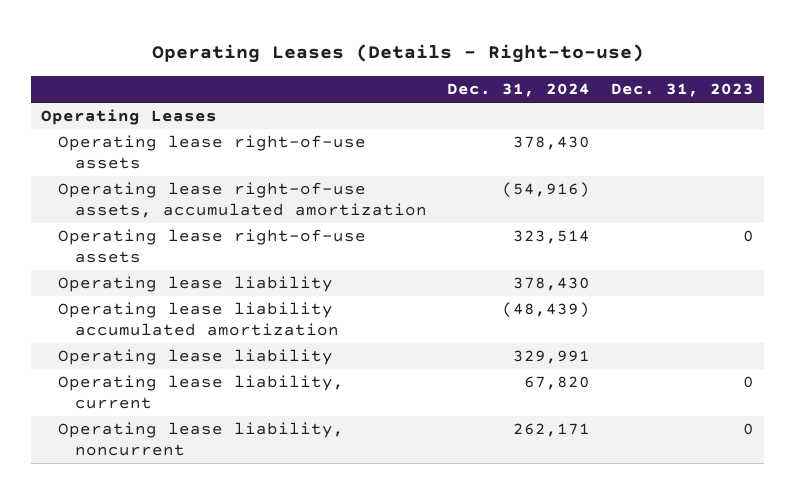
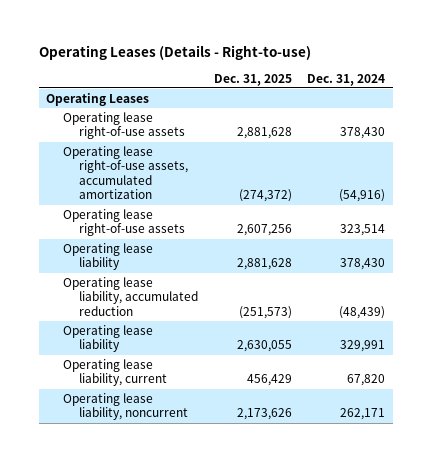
[611,83,755,98] Dec. 31, 2023 -> none
none -> [213,73,292,86] Dec. 31, 2025
[58,302,339,336] Operating lease liability accumulated amortization -> [62,276,199,316] Operating lease liability, accumulated reduction

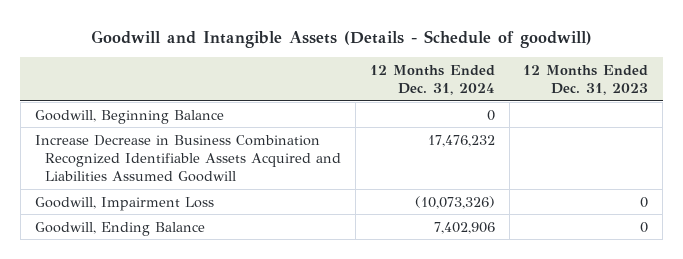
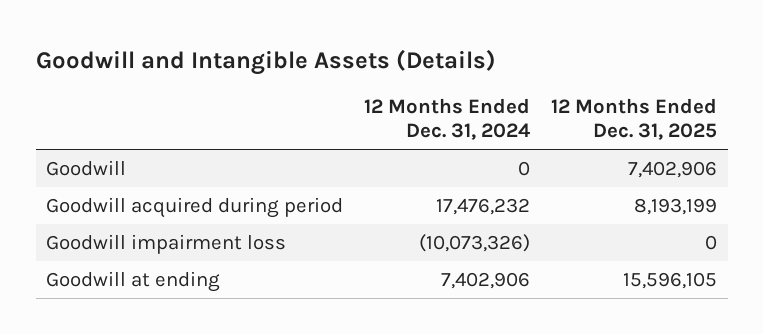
[90,29,592,48] Goodwill and Intangible Assets (Details - Schedule of goodwill) -> [35,48,496,75] Goodwill and Intangible Assets (Details)
[523,64,649,95] 12 Months Ended Dec. 31, 2023 -> none
none -> [551,98,718,141] 12 Months Ended Dec. 31, 2025
[34,109,224,124] Goodwill, Beginning Balance -> [46,159,127,176] Goodwill
[34,134,342,182] Increase Decrease in Business Combination Recognized Identifiable Assets Acquired and Liabilities Assumed Goodwill -> [46,196,344,218] Goodwill acquired during period
[34,196,214,211] Goodwill, Impairment Loss -> [46,233,287,254] Goodwill impairment loss
[34,221,205,236] Goodwill, Ending Balance -> [46,270,221,292] Goodwill at ending

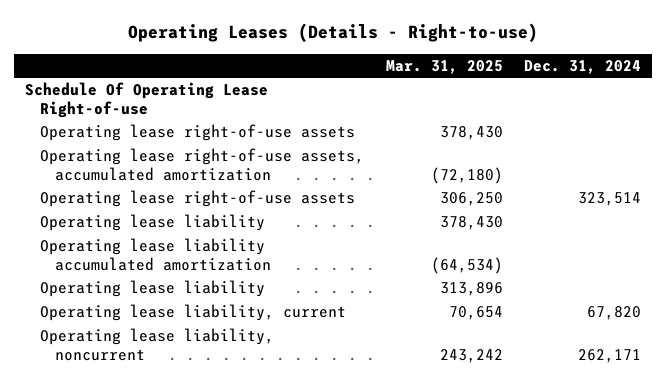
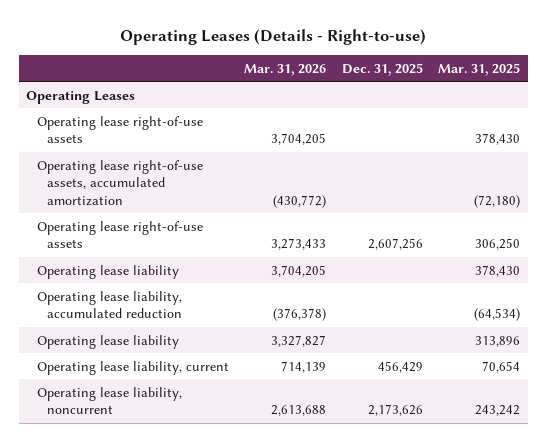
[524,59,642,74] Dec. 31, 2024 -> none
none -> [244,63,327,76] Mar. 31, 2026
none -> [341,62,423,76] Dec. 31, 2025
[25,82,269,118] Schedule Of Operating Lease Right-of-use -> none
none -> [26,90,136,104] Operating Leases
[40,238,272,271] Operating lease liability accumulated amortization -> [36,290,182,319] Operating lease liability, accumulated reduction

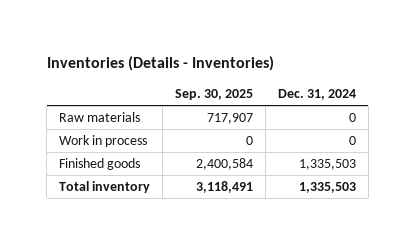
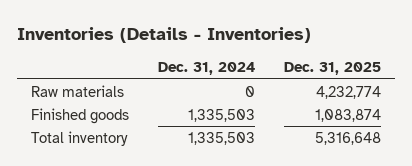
[175,89,254,101] Sep. 30, 2025 -> none
none -> [283,62,381,76] Dec. 31, 2025
[59,135,148,148] Work in process -> none

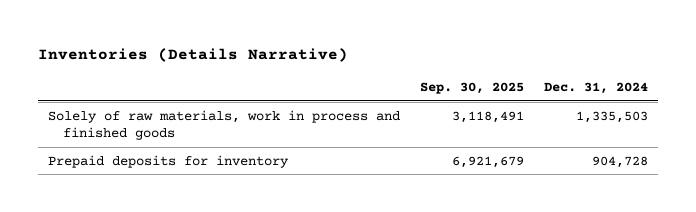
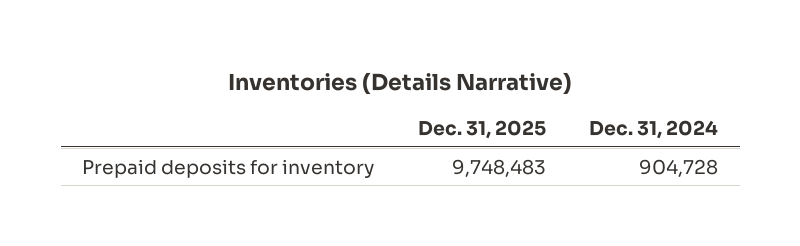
[419,81,524,94] Sep. 30, 2025 -> none
none -> [417,119,546,139] Dec. 31, 2025
[47,109,400,141] Solely of raw materials, work in process and finished goods -> none

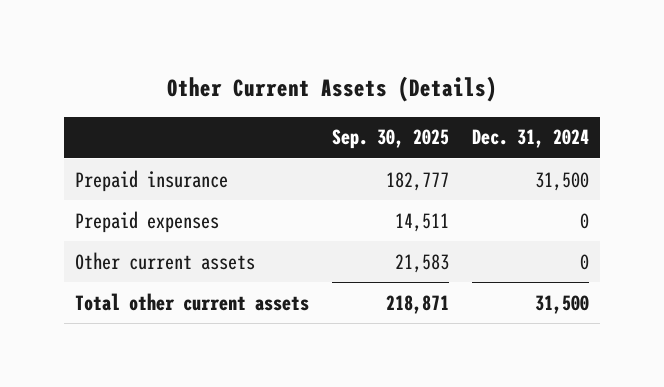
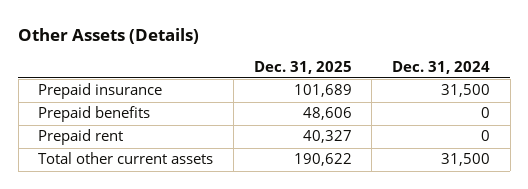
[167,76,498,103] Other Current Assets (Details) -> [18,27,200,44] Other Assets (Details)
[332,129,450,150] Sep. 30, 2025 -> none
none -> [253,60,352,74] Dec. 31, 2025
[75,251,256,270] Other current assets -> none
[75,210,220,233] Prepaid expenses -> [38,106,151,123] Prepaid benefits
none -> [38,129,124,146] Prepaid rent

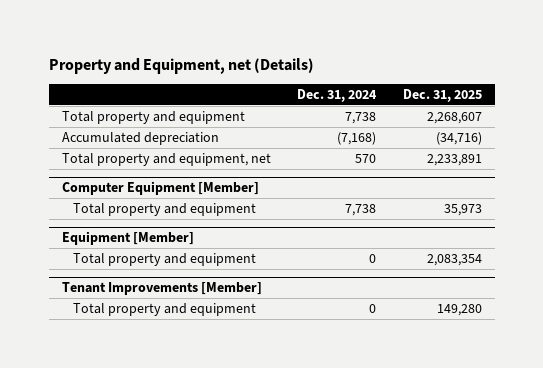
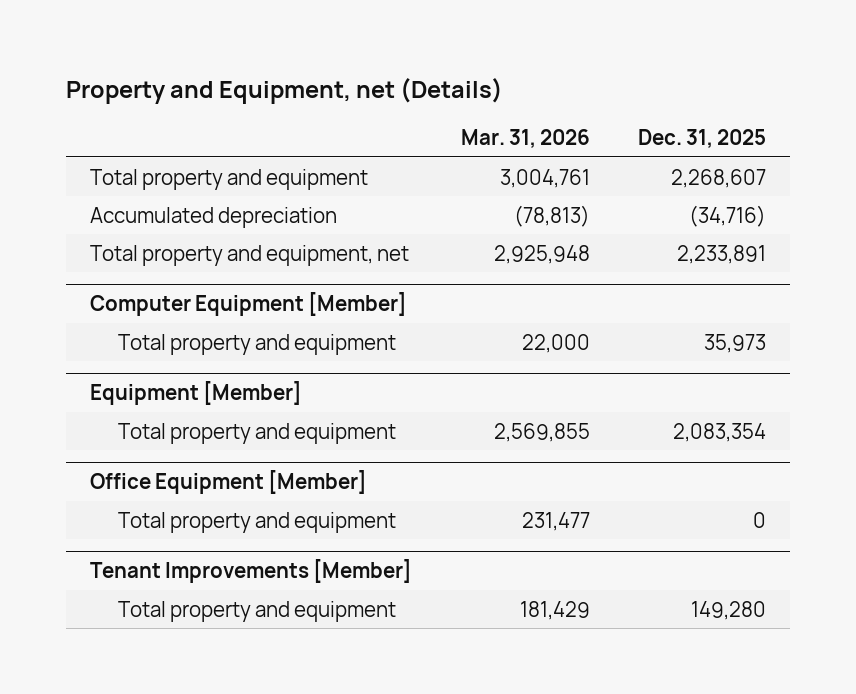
[297,88,378,102] Dec. 31, 2024 -> none
none -> [460,129,590,149] Mar. 31, 2026
none -> [90,470,368,495] Office Equipment [Member]
none -> [118,511,397,533] Total property and equipment

